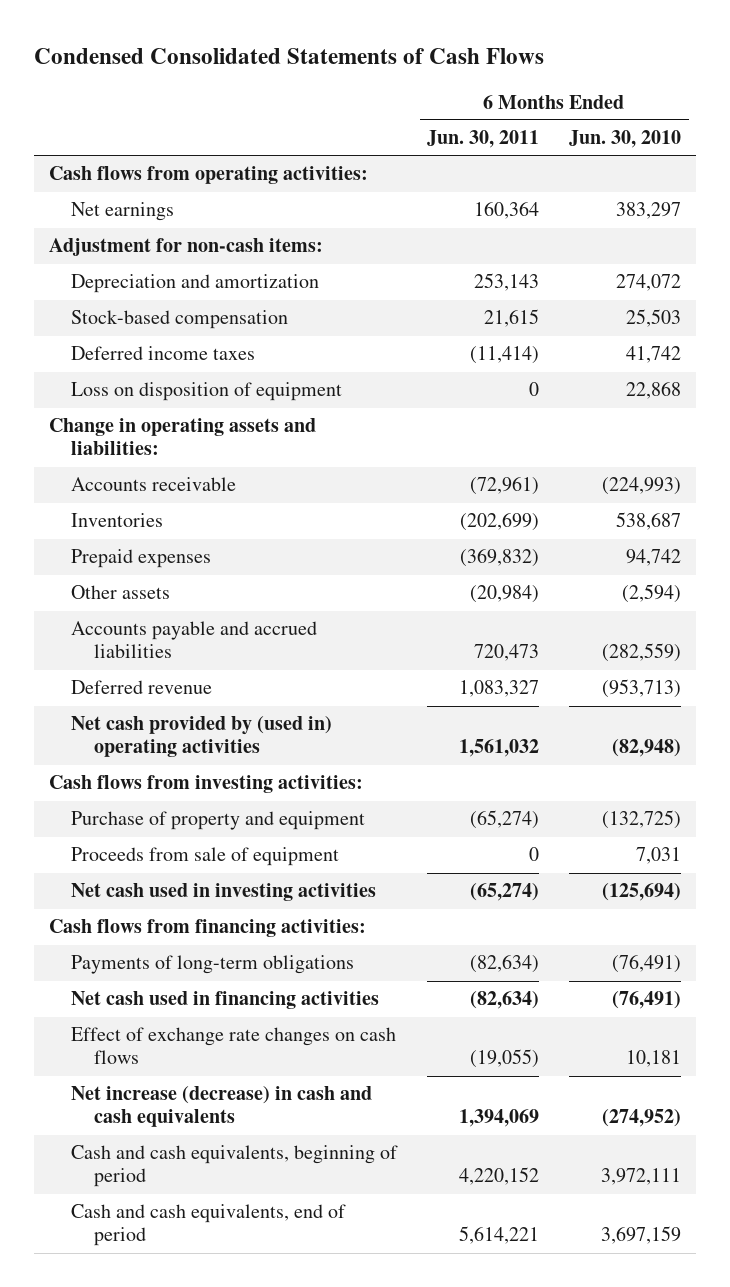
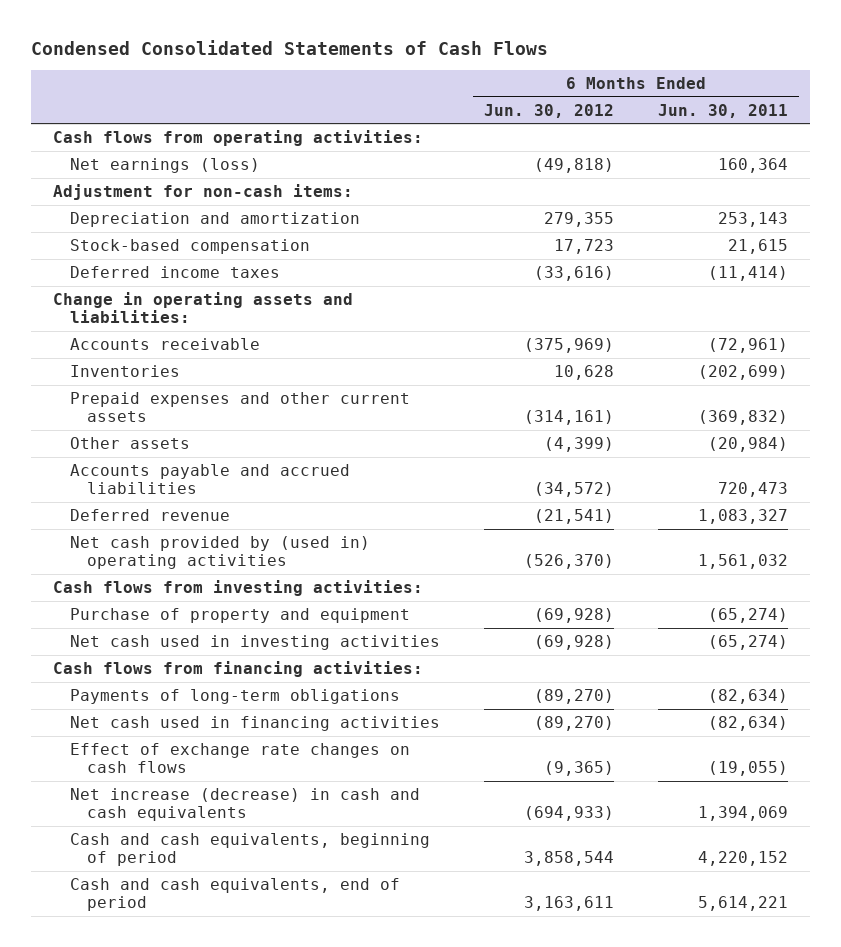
[569,130,682,149] Jun. 30, 2010 -> none
none -> [483,103,614,118] Jun. 30, 2012
[71,202,175,222] Net earnings -> [69,157,260,173] Net earnings (loss)
[71,382,343,402] Loss on disposition of equipment -> none
[71,549,212,569] Prepaid expenses -> [69,391,410,423] Prepaid expenses and other current assets
[71,847,340,867] Proceeds from sale of equipment -> none

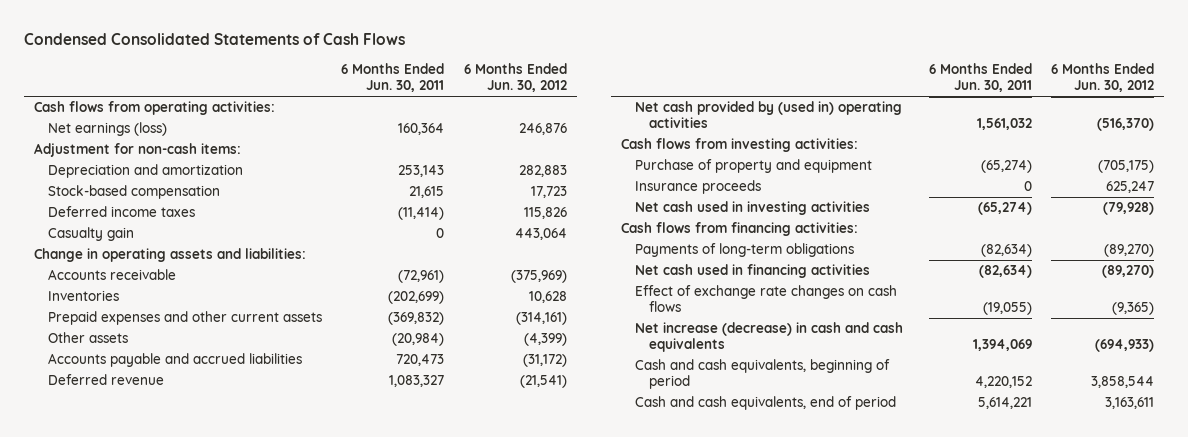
[533,157,614,173] (49,818) -> [519,123,568,136] 246,876
[543,211,614,227] 279,355 -> [519,165,568,178] 282,883
[533,265,614,281] (33,616) -> [524,207,568,220] 115,826
none -> [47,227,134,242] Casualty gain
[533,482,614,498] (34,572) -> [523,354,568,368] (31,172)
[523,554,614,570] (526,370) -> [1097,118,1155,132] (516,370)
[533,607,614,623] (69,928) -> [1098,160,1155,174] (705,175)
none -> [634,180,761,195] Insurance proceeds
[533,634,614,650] (69,928) -> [1103,202,1155,216] (79,928)

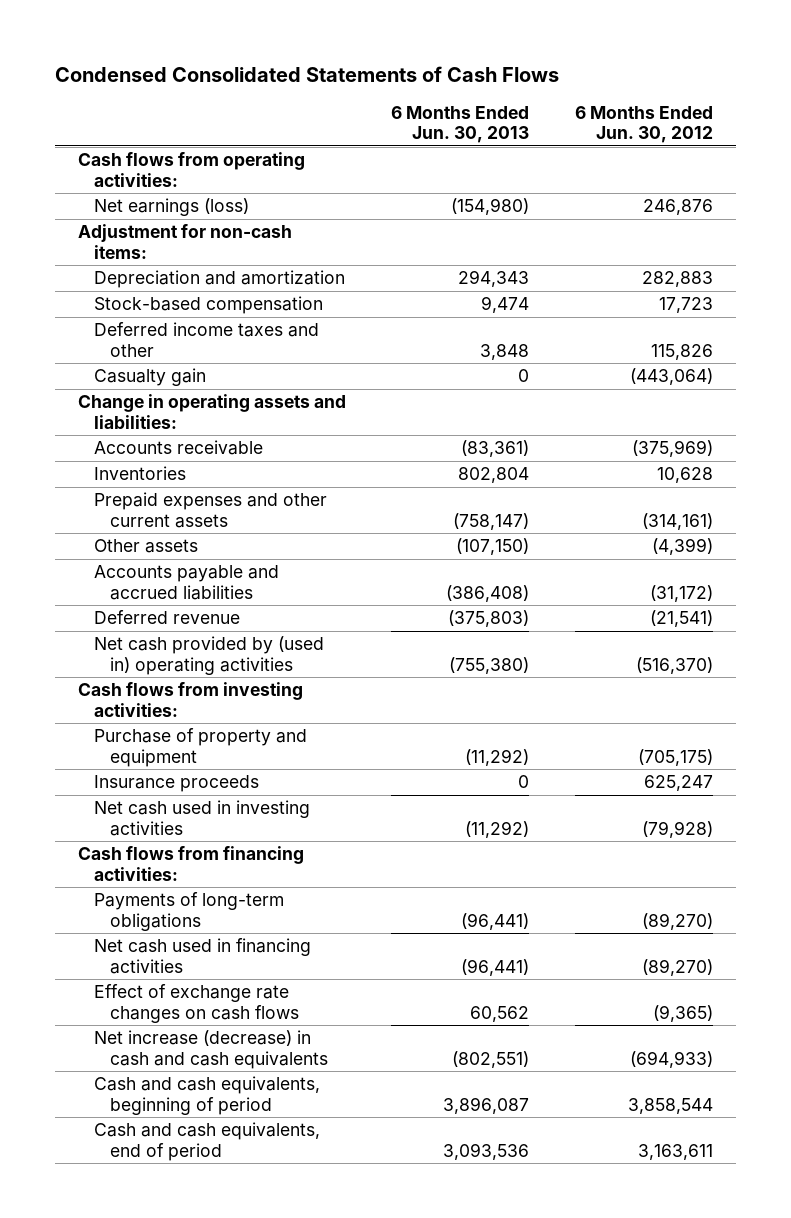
[341,63,445,93] 6 Months Ended Jun. 30, 2011 -> none
none -> [391,105,530,144] 6 Months Ended Jun. 30, 2013
[47,206,195,218] Deferred income taxes -> [94,322,320,357] Deferred income taxes and other
[515,228,568,241] 443,064 -> [630,368,714,386] (443,064)

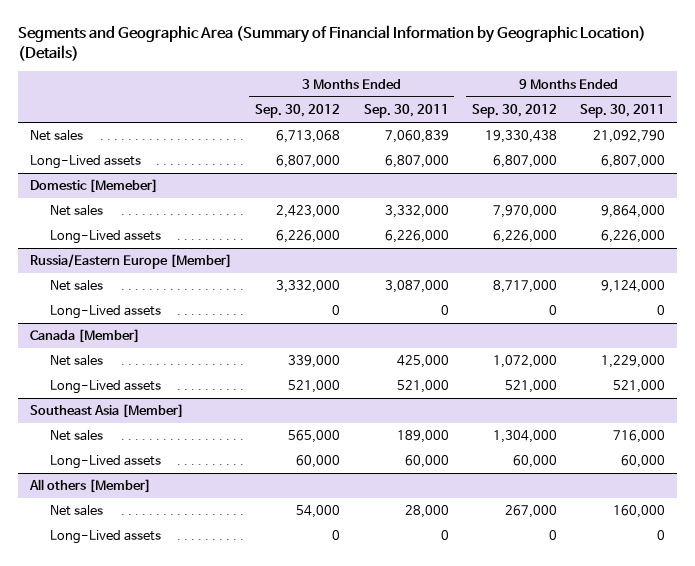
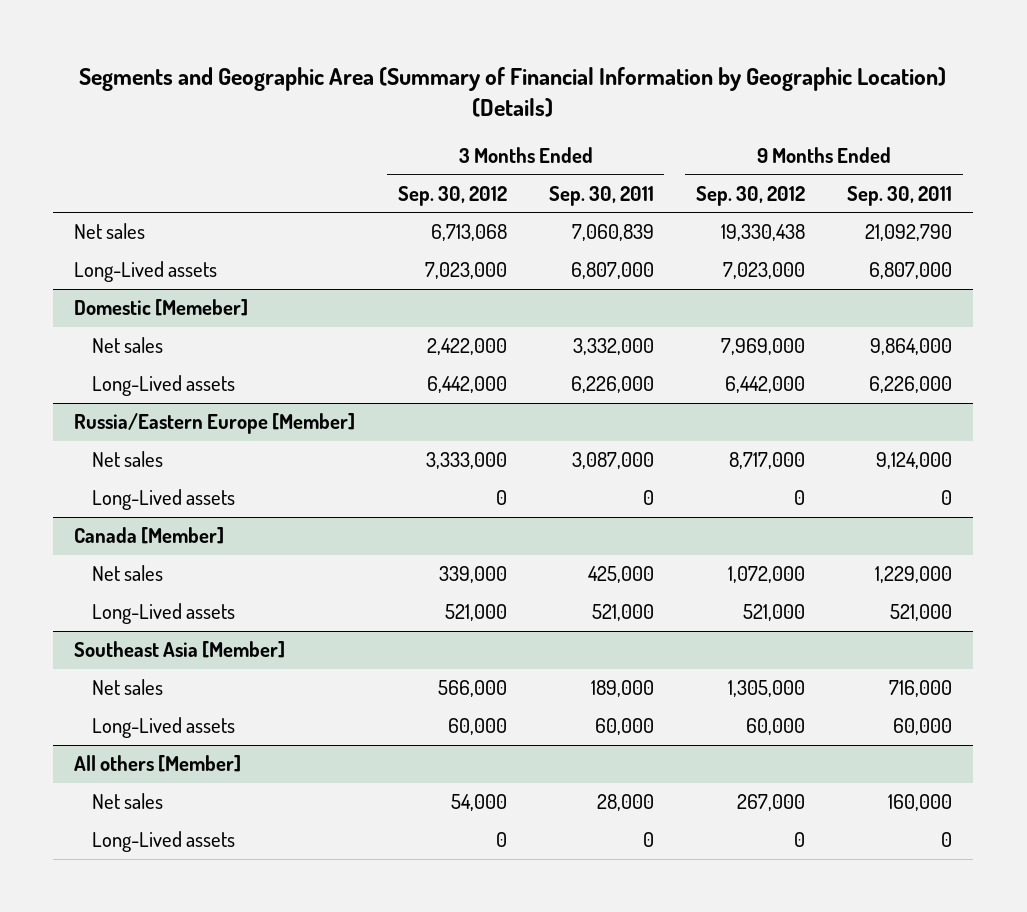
[276,155,341,169] 6,807,000 -> [424,262,507,280] 7,023,000
[493,155,558,169] 6,807,000 -> [723,262,806,280] 7,023,000
[276,205,341,219] 2,423,000 -> [426,338,507,356] 2,422,000
[493,205,558,219] 7,970,000 -> [721,338,806,356] 7,969,000
[276,230,341,244] 6,226,000 -> [426,376,507,394] 6,442,000
[493,230,558,244] 6,226,000 -> [725,376,806,394] 6,442,000
[276,280,341,294] 3,332,000 -> [425,452,507,470] 3,333,000
[288,430,341,444] 565,000 -> [437,680,507,698] 566,000
[493,430,558,444] 1,304,000 -> [728,680,806,698] 1,305,000

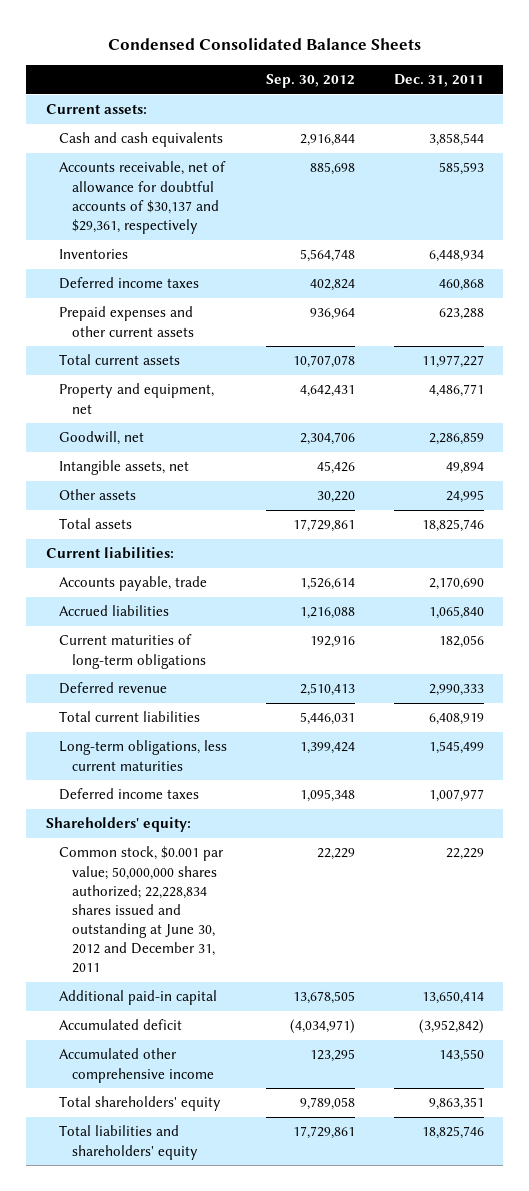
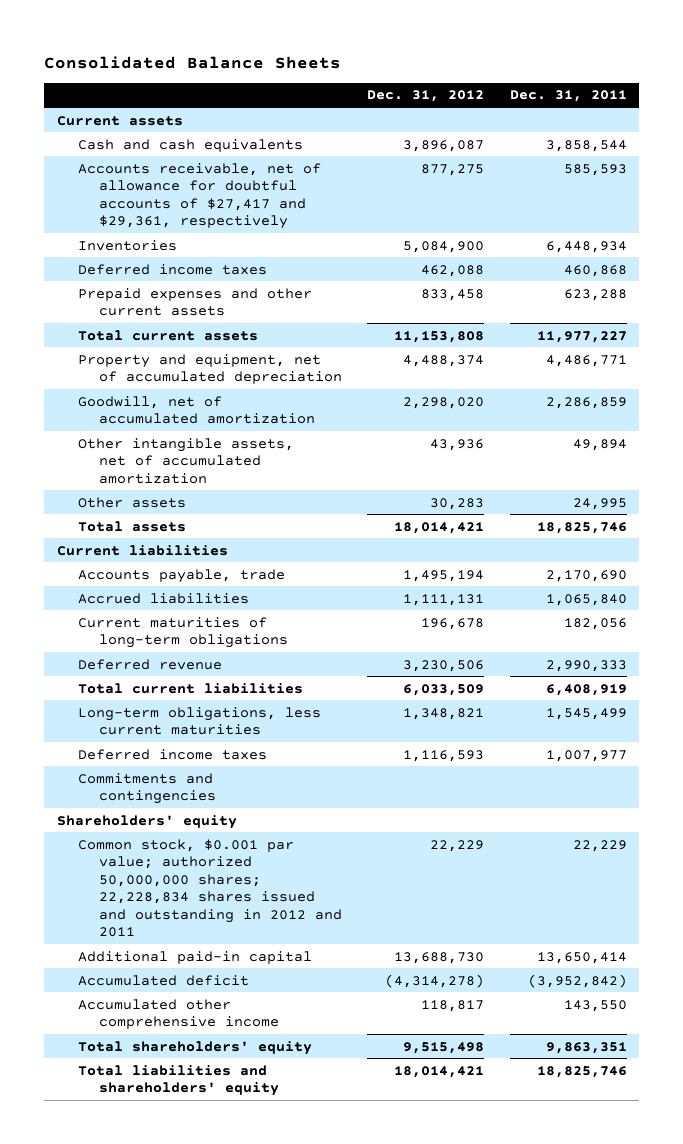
[107,37,421,50] Condensed Consolidated Balance Sheets -> [44,55,342,69] Consolidated Balance Sheets
[265,74,355,89] Sep. 30, 2012 -> none
none -> [367,90,485,103] Dec. 31, 2012
[45,104,147,115] Current assets: -> [56,115,183,126] Current assets
[58,161,226,234] Accounts receivable, net of allowance for doubtful accounts of $30,137 and $29,361, respectively -> [78,162,322,230] Accounts receivable, net of allowance for doubtful accounts of $27,417 and $29,361, respectively
[58,383,214,414] Property and equipment, net -> [78,353,343,385] Property and equipment, net of accumulated depreciation
[58,431,144,446] Goodwill, net -> [78,395,316,425] Goodwill, net of accumulated amortization
[58,460,189,476] Intangible assets, net -> [78,437,295,484] Other intangible assets, net of accumulated amortization
[45,547,174,560] Current liabilities: -> [56,544,228,556] Current liabilities
none -> [78,772,217,805] Commitments and contingencies
[45,817,191,833] Shareholders' equity: -> [56,814,237,829] Shareholders' equity
[58,846,224,974] Common stock, $0.001 par value; 50,000,000 shares authorized; 22,228,834 shares issued and outstanding at June 30, 2012 and December 31, 2011 -> [78,838,343,937] Common stock, $0.001 par value; authorized 50,000,000 shares; 22,228,834 shares issued and outstanding in 2012 and 2011

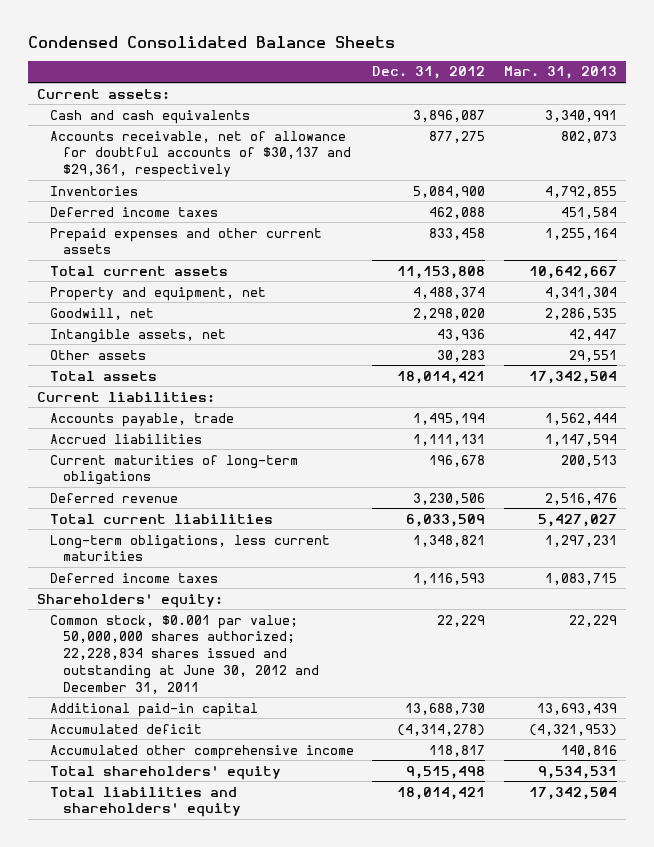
[44,55,342,69] Consolidated Balance Sheets -> [27,35,395,48] Condensed Consolidated Balance Sheets
[509,90,627,103] Dec. 31, 2011 -> none
none -> [503,66,617,80] Mar. 31, 2013
[56,115,183,126] Current assets -> [36,88,170,99] Current assets:
[78,162,322,230] Accounts receivable, net of allowance for doubtful accounts of $27,417 and $29,361, respectively -> [50,130,352,179] Accounts receivable, net of allowance for doubtful accounts of $30,137 and $29,361, respectively
[78,353,343,385] Property and equipment, net of accumulated depreciation -> [50,286,267,301] Property and equipment, net
[78,395,316,425] Goodwill, net of accumulated amortization -> [50,307,155,320] Goodwill, net
[78,437,295,484] Other intangible assets, net of accumulated amortization -> [50,328,227,343] Intangible assets, net
[56,544,228,556] Current liabilities -> [36,391,215,402] Current liabilities:
[78,772,217,805] Commitments and contingencies -> none
[56,814,237,829] Shareholders' equity -> [36,593,223,608] Shareholders' equity:
[78,838,343,937] Common stock, $0.001 par value; authorized 50,000,000 shares; 22,228,834 shares issued and outstanding in 2012 and 2011 -> [50,614,320,694] Common stock, $0.001 par value; 50,000,000 shares authorized; 22,228,834 shares issued and outstanding at June 30, 2012 and December 31, 2011

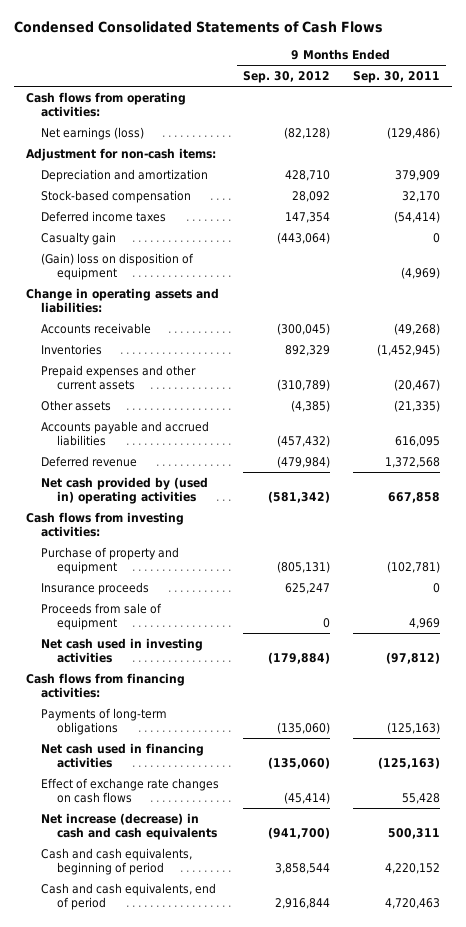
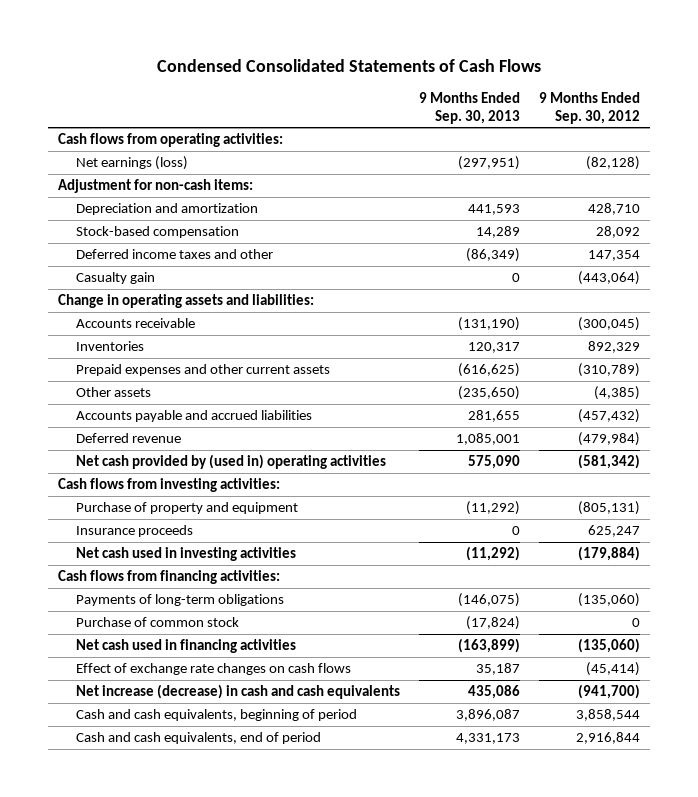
[353,71,441,84] Sep. 30, 2011 -> none
none -> [418,92,520,125] 9 Months Ended Sep. 30, 2013
[41,210,167,222] Deferred income taxes -> [75,249,273,260] Deferred income taxes and other
[41,252,195,281] (Gain) loss on disposition of equipment -> none
[41,602,163,631] Proceeds from sale of equipment -> none
none -> [75,617,239,628] Purchase of common stock

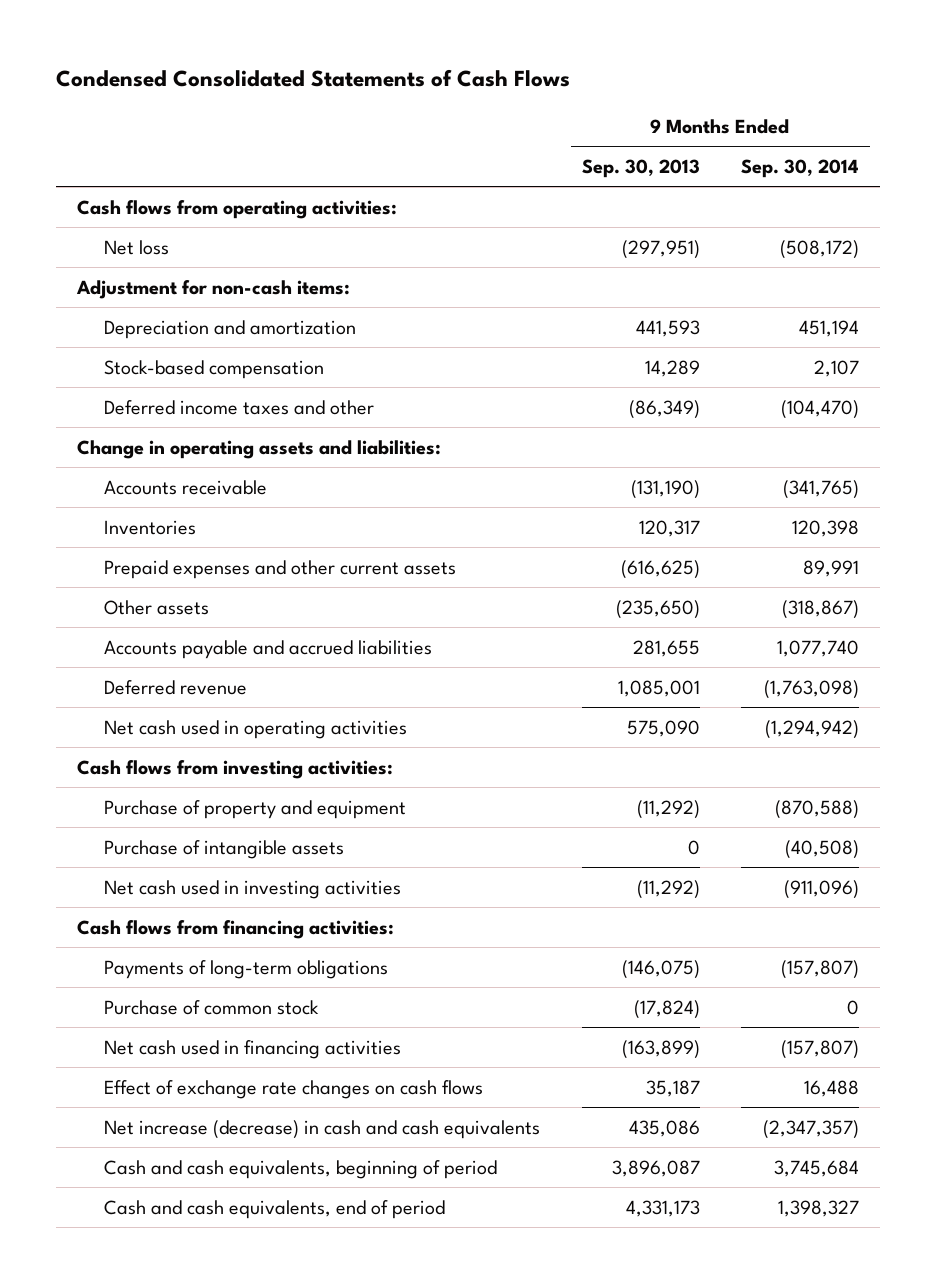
[539,92,641,125] 9 Months Ended Sep. 30, 2012 -> none
none -> [741,158,860,178] Sep. 30, 2014
[75,156,188,171] Net earnings (loss) -> [103,239,169,255] Net loss
[75,272,155,285] Casualty gain -> none
[75,454,386,470] Net cash provided by (used in) operating activities -> [103,719,407,739] Net cash used in operating activities
[75,525,193,538] Insurance proceeds -> none
none -> [103,839,344,859] Purchase of intangible assets

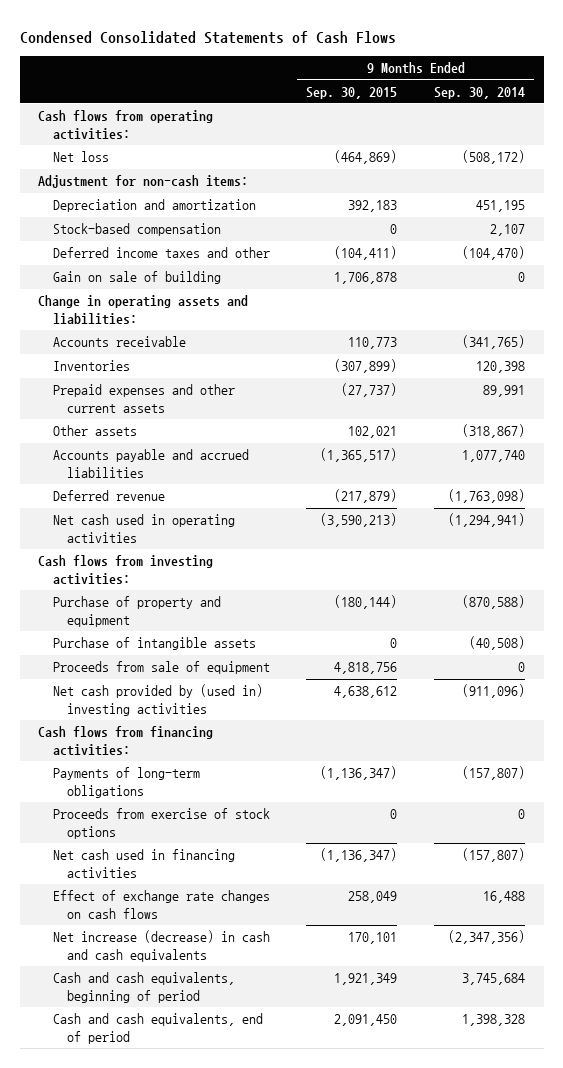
[581,158,700,178] Sep. 30, 2013 -> none
none -> [306,86,398,99] Sep. 30, 2015
[799,319,860,337] 451,194 -> [476,200,526,213] 451,195
none -> [52,271,221,285] Gain on sale of building
[765,719,860,739] (1,294,942) -> [448,513,526,528] (1,294,941)
none -> [52,661,270,675] Proceeds from sale of equipment
[103,879,401,899] Net cash used in investing activities -> [52,684,263,716] Net cash provided by (used in) investing activities
[103,999,319,1015] Purchase of common stock -> [52,808,270,839] Proceeds from exercise of stock options
[763,1119,860,1139] (2,347,357) -> [448,930,526,945] (2,347,356)
[778,1199,860,1217] 1,398,327 -> [462,1014,526,1027] 1,398,328

